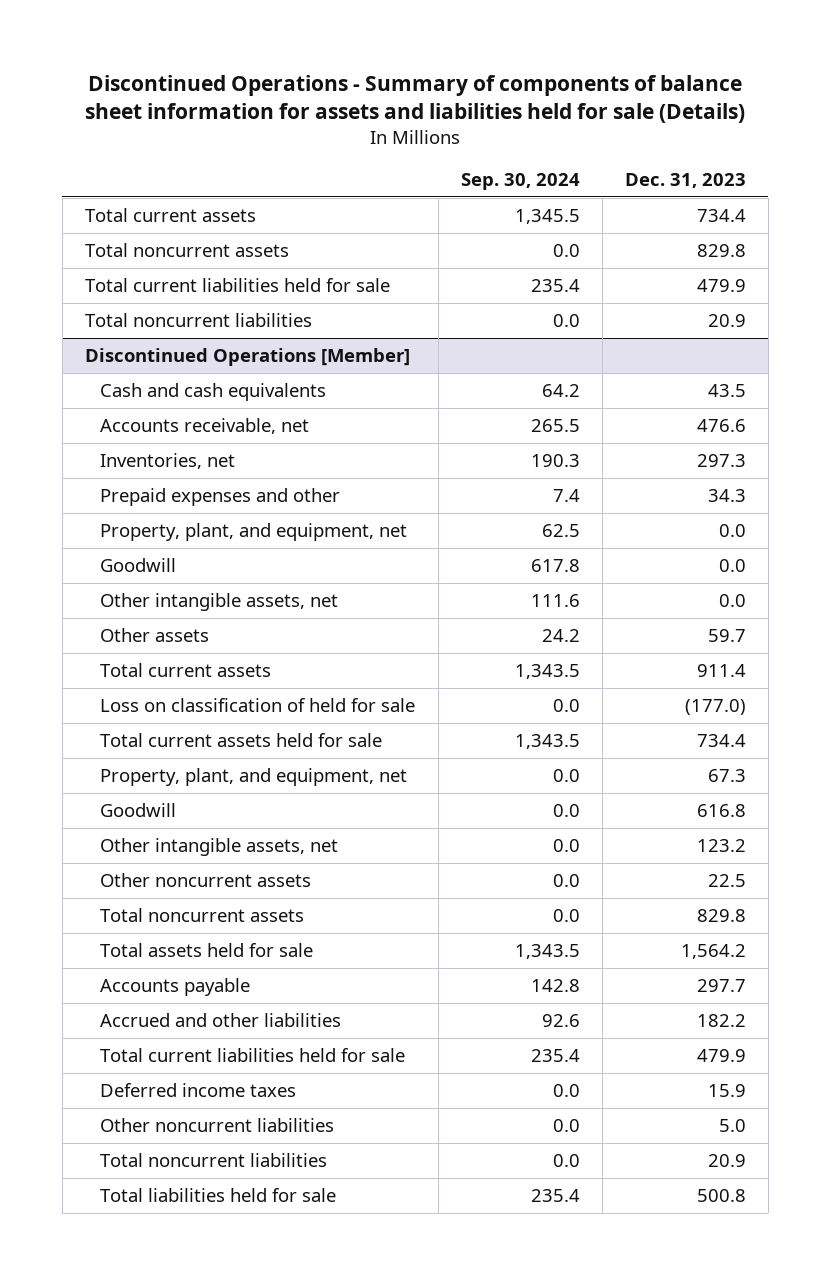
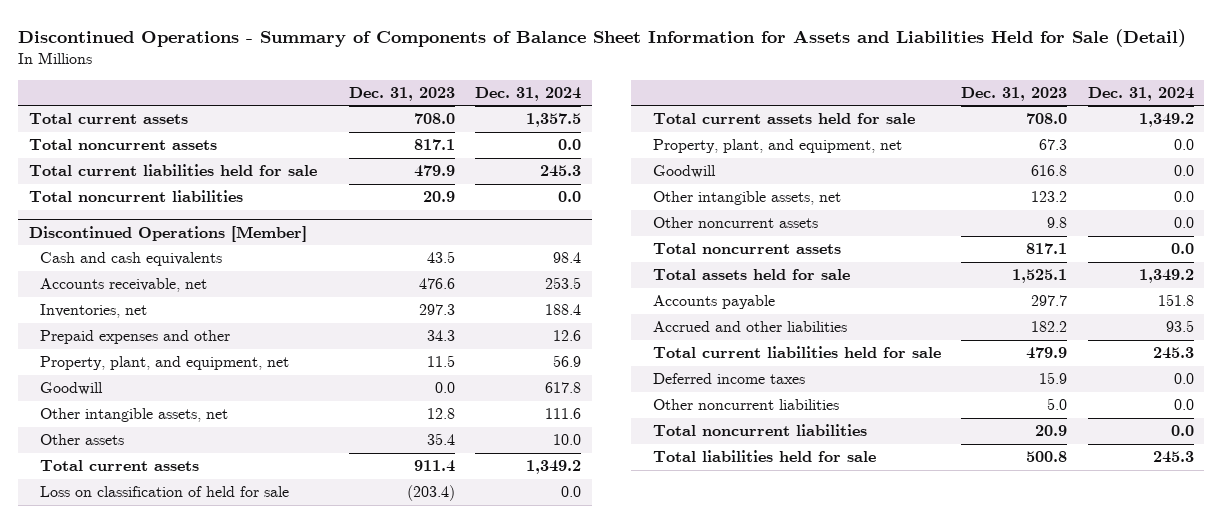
[85,74,746,124] Discontinued Operations - Summary of components of balance sheet information for assets and liabilities held for sale (Details) -> [18,28,1187,47] Discontinued Operations - Summary of Components of Balance Sheet Information for Assets and Liabilities Held for Sale (Detail)
[460,173,580,191] Sep. 30, 2024 -> none
none -> [475,86,582,101] Dec. 31, 2024
[696,208,746,222] 734.4 -> [413,113,455,125] 708.0
[696,243,746,257] 829.8 -> [413,139,455,151] 817.1
[718,523,746,537] 0.0 -> [426,355,455,368] 11.5
[718,593,746,607] 0.0 -> [426,408,455,420] 12.8
[707,628,746,642] 59.7 -> [426,433,455,446] 35.4
[684,698,746,715] (177.0) -> [406,485,455,502] (203.4)
[696,733,746,747] 734.4 -> [1026,113,1068,125] 708.0
[707,873,746,887] 22.5 -> [1047,217,1068,229] 9.8
[696,908,746,922] 829.8 -> [1026,243,1068,255] 817.1
[680,943,746,959] 1,564.2 -> [1012,269,1068,284] 1,525.1

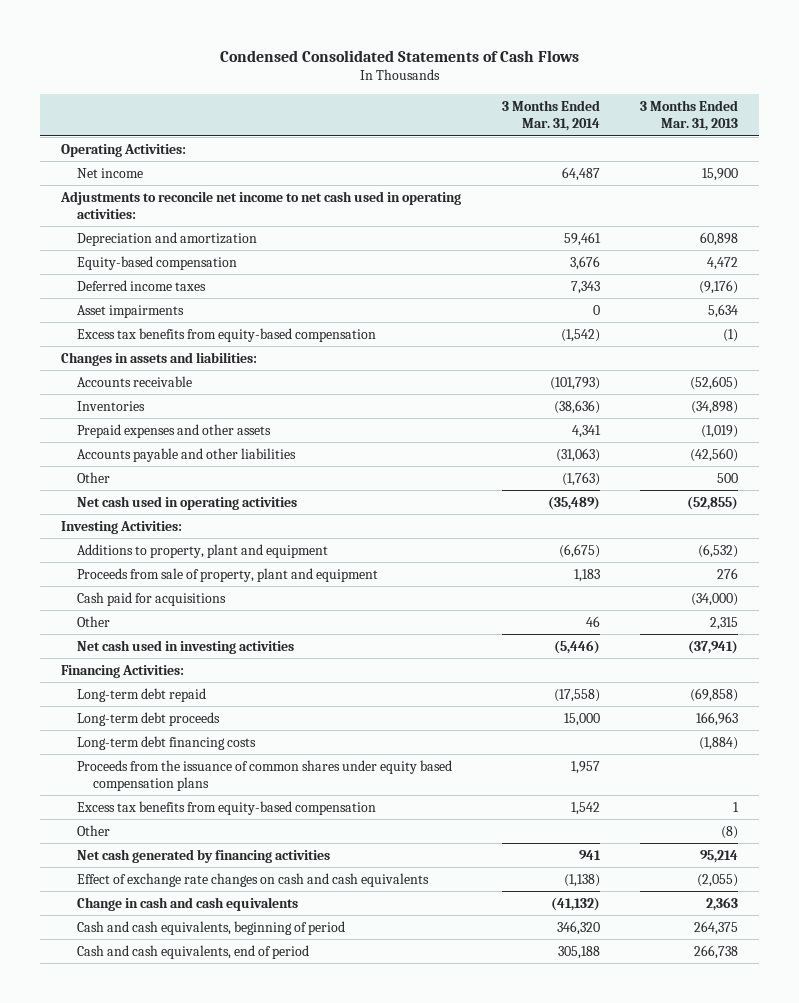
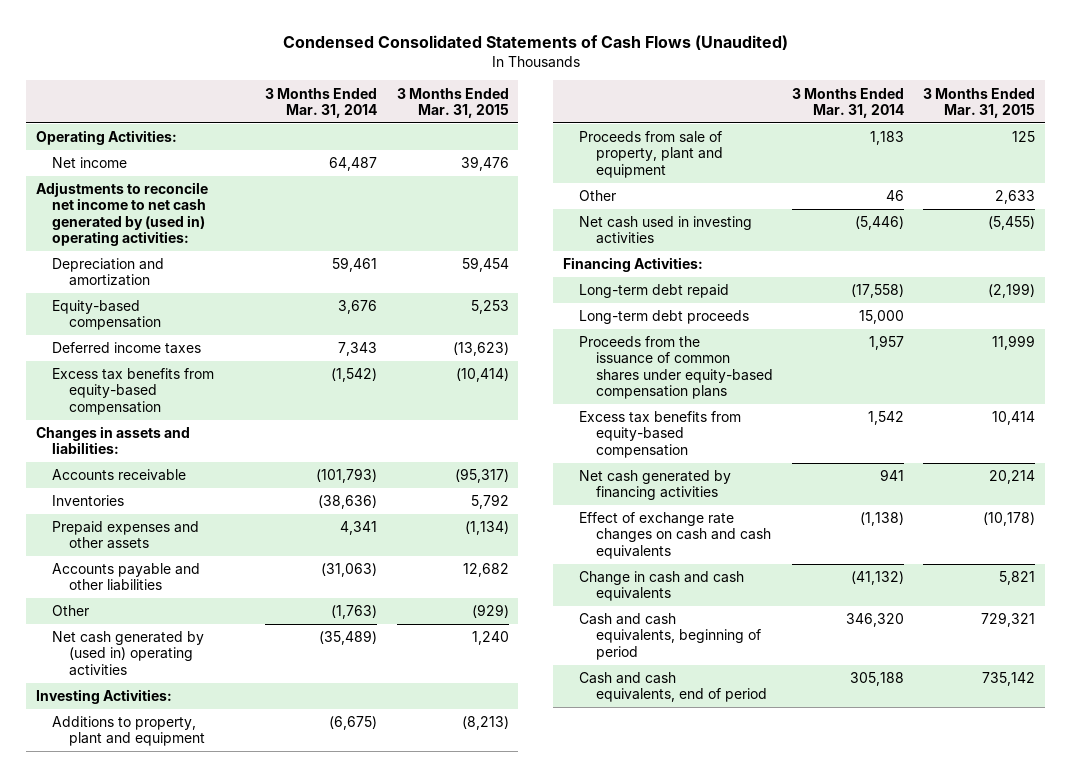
[219,49,579,62] Condensed Consolidated Statements of Cash Flows -> [282,34,788,50] Condensed Consolidated Statements of Cash Flows (Unaudited)
[640,99,739,132] 3 Months Ended Mar. 31, 2013 -> none
none -> [396,87,509,118] 3 Months Ended Mar. 31, 2015
[59,190,461,220] Adjustments to reconcile net income to net cash used in operating activities: -> [35,182,208,246] Adjustments to reconcile net income to net cash generated by (used in) operating activities:
[76,304,184,318] Asset impairments -> none
[76,495,297,510] Net cash used in operating activities -> [52,631,205,676] Net cash generated by (used in) operating activities
[76,591,226,606] Cash paid for acquisitions -> none
[76,735,256,750] Long-term debt financing costs -> none
[76,759,452,792] Proceeds from the issuance of common shares under equity based compensation plans -> [579,336,773,399] Proceeds from the issuance of common shares under equity-based compensation plans
[76,824,110,836] Other -> none

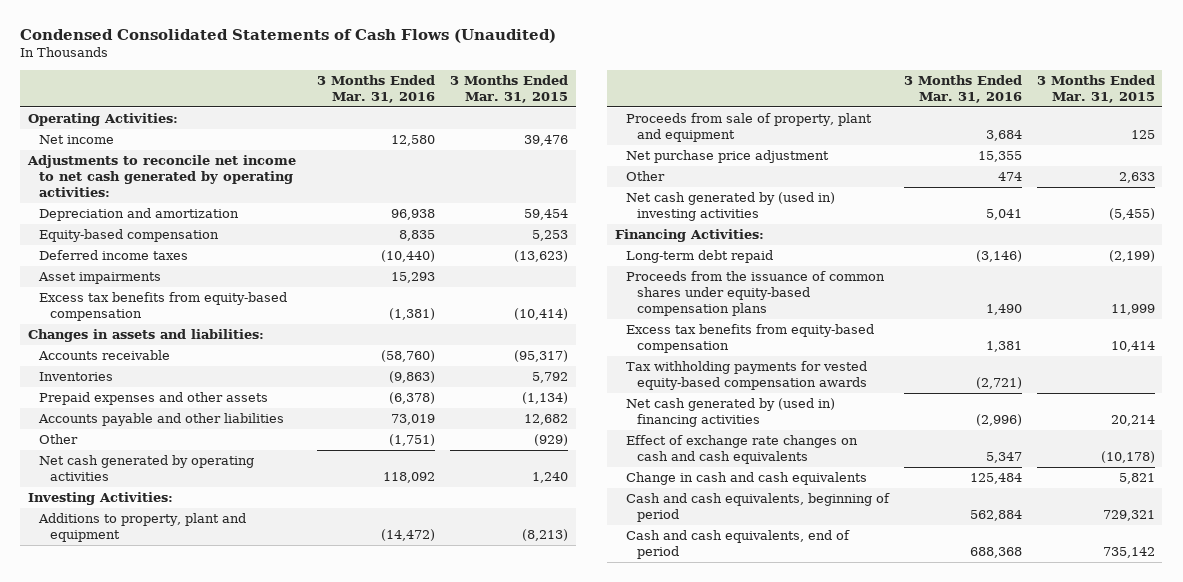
[265,87,378,118] 3 Months Ended Mar. 31, 2014 -> none
none -> [317,75,436,103] 3 Months Ended Mar. 31, 2016
[35,182,208,246] Adjustments to reconcile net income to net cash generated by (used in) operating activities: -> [26,155,296,197] Adjustments to reconcile net income to net cash generated by operating activities:
none -> [38,272,162,285] Asset impairments
[52,631,205,676] Net cash generated by (used in) operating activities -> [39,455,255,482] Net cash generated by operating activities
none -> [625,150,829,164] Net purchase price adjustment
[579,216,753,245] Net cash used in investing activities -> [625,192,835,222] Net cash generated by (used in) investing activities
[579,310,750,325] Long-term debt proceeds -> none
none -> [625,361,867,391] Tax withholding payments for vested equity-based compensation awards
[579,470,732,501] Net cash generated by financing activities -> [625,398,835,428] Net cash generated by (used in) financing activities

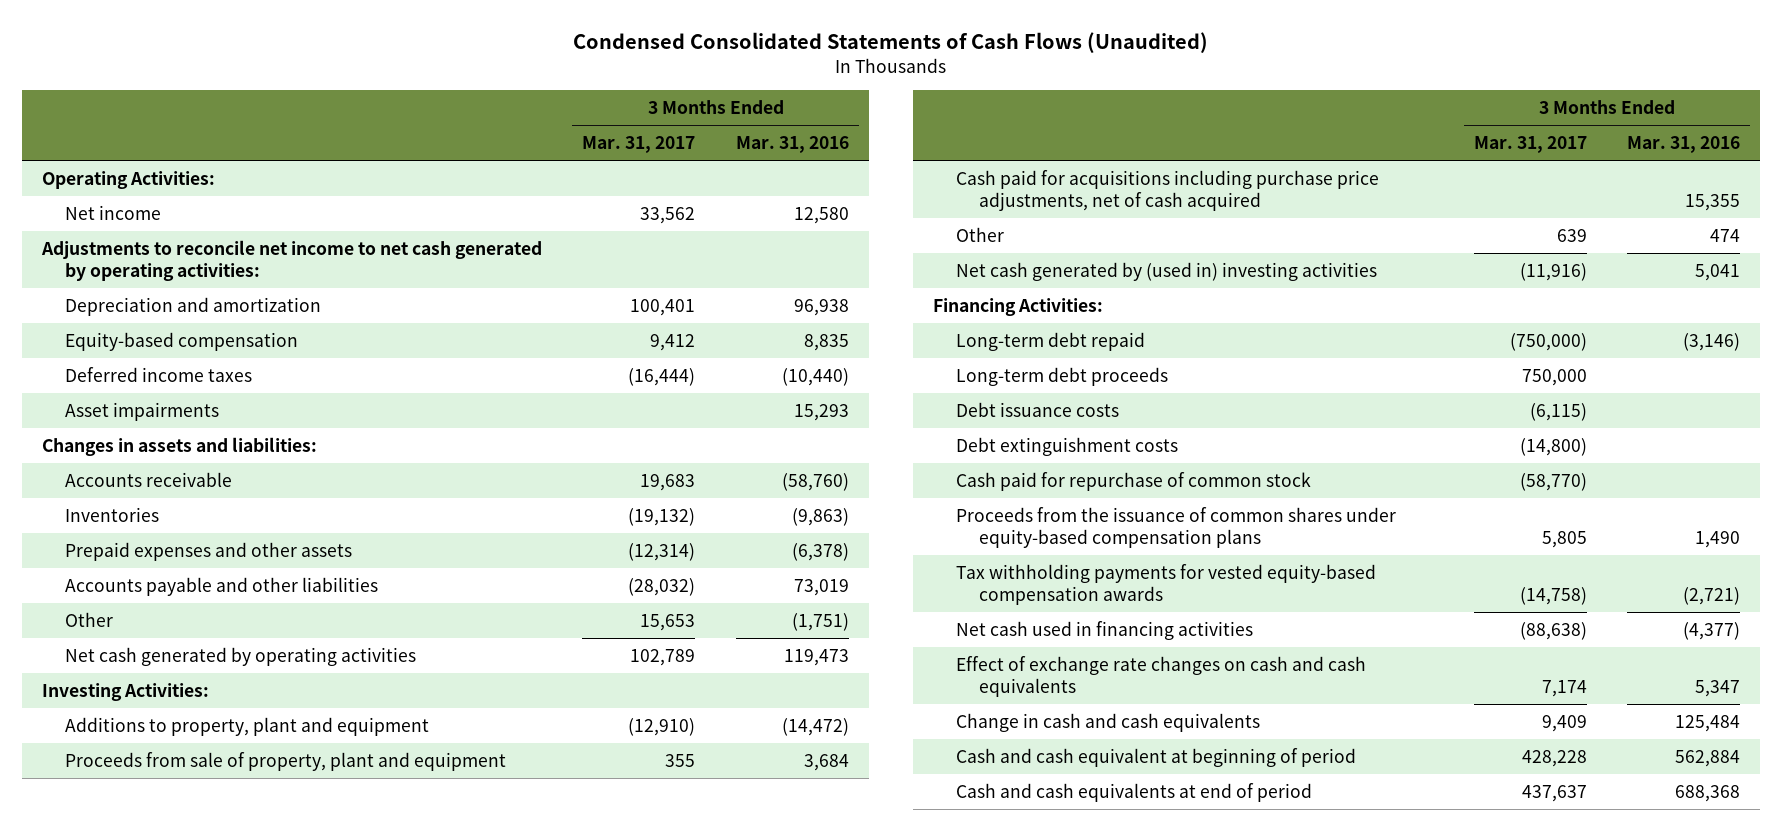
[450,75,569,103] 3 Months Ended Mar. 31, 2015 -> none
none -> [582,135,696,153] Mar. 31, 2017
[39,292,288,322] Excess tax benefits from equity-based compensation -> none
[383,472,436,484] 118,092 -> [783,648,849,666] 119,473
[625,150,829,164] Net purchase price adjustment -> [955,169,1379,211] Cash paid for acquisitions including purchase price adjustments, net of cash acquired
none -> [955,366,1168,386] Long-term debt proceeds
none -> [955,401,1119,417] Debt issuance costs
none -> [955,436,1178,456] Debt extinguishment costs
none -> [955,471,1311,491] Cash paid for repurchase of common stock
[625,324,874,354] Excess tax benefits from equity-based compensation -> none
[625,398,835,428] Net cash generated by (used in) financing activities -> [955,620,1253,640] Net cash used in financing activities
[975,414,1022,427] (2,996) -> [1683,621,1741,640] (4,377)
[625,493,890,523] Cash and cash equivalents, beginning of period -> [955,747,1356,767] Cash and cash equivalent at beginning of period
[625,530,850,560] Cash and cash equivalents, end of period -> [955,782,1312,802] Cash and cash equivalents at end of period

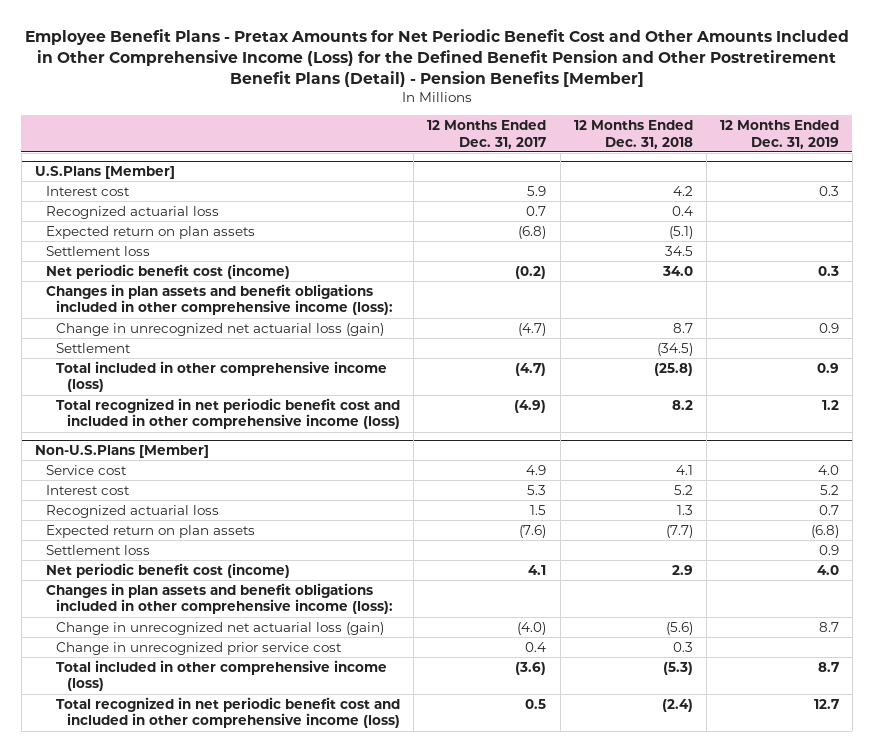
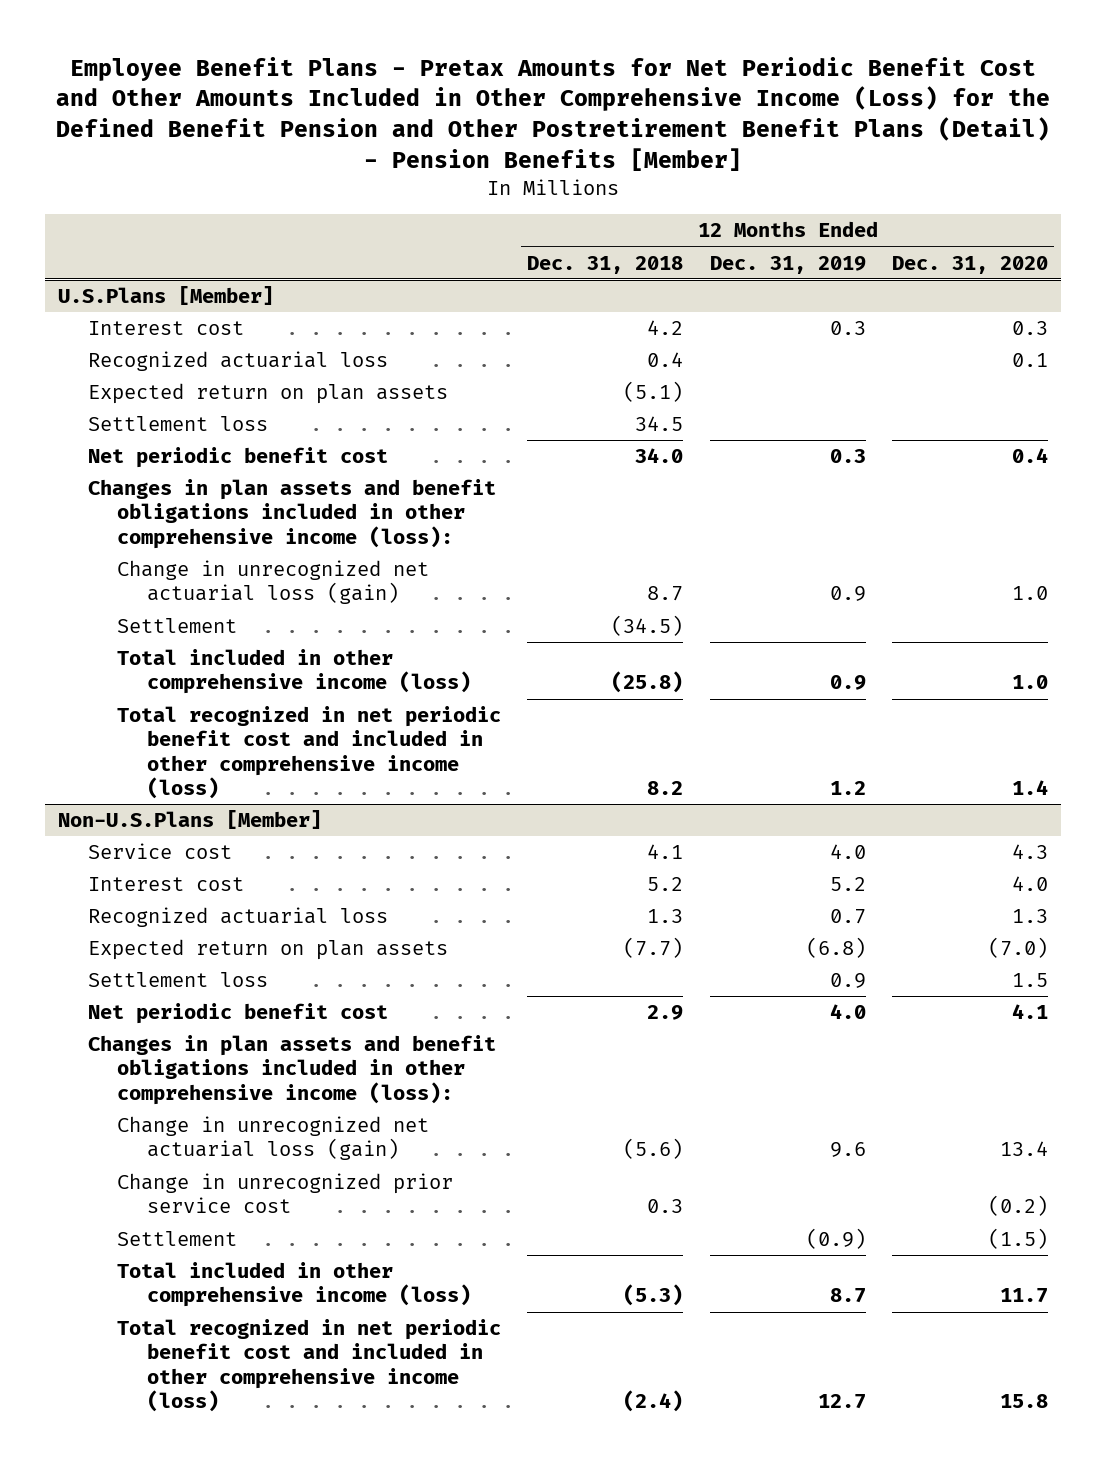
[427,119,547,149] 12 Months Ended Dec. 31, 2017 -> none
none -> [891,255,1048,274] Dec. 31, 2020
[45,263,290,279] Net periodic benefit cost (income) -> [87,447,388,469] Net periodic benefit cost
[45,562,290,578] Net periodic benefit cost (income) -> [87,1003,388,1025] Net periodic benefit cost
[818,621,839,632] 8.7 -> [829,1142,866,1158] 9.6
none -> [117,1231,238,1247] Settlement

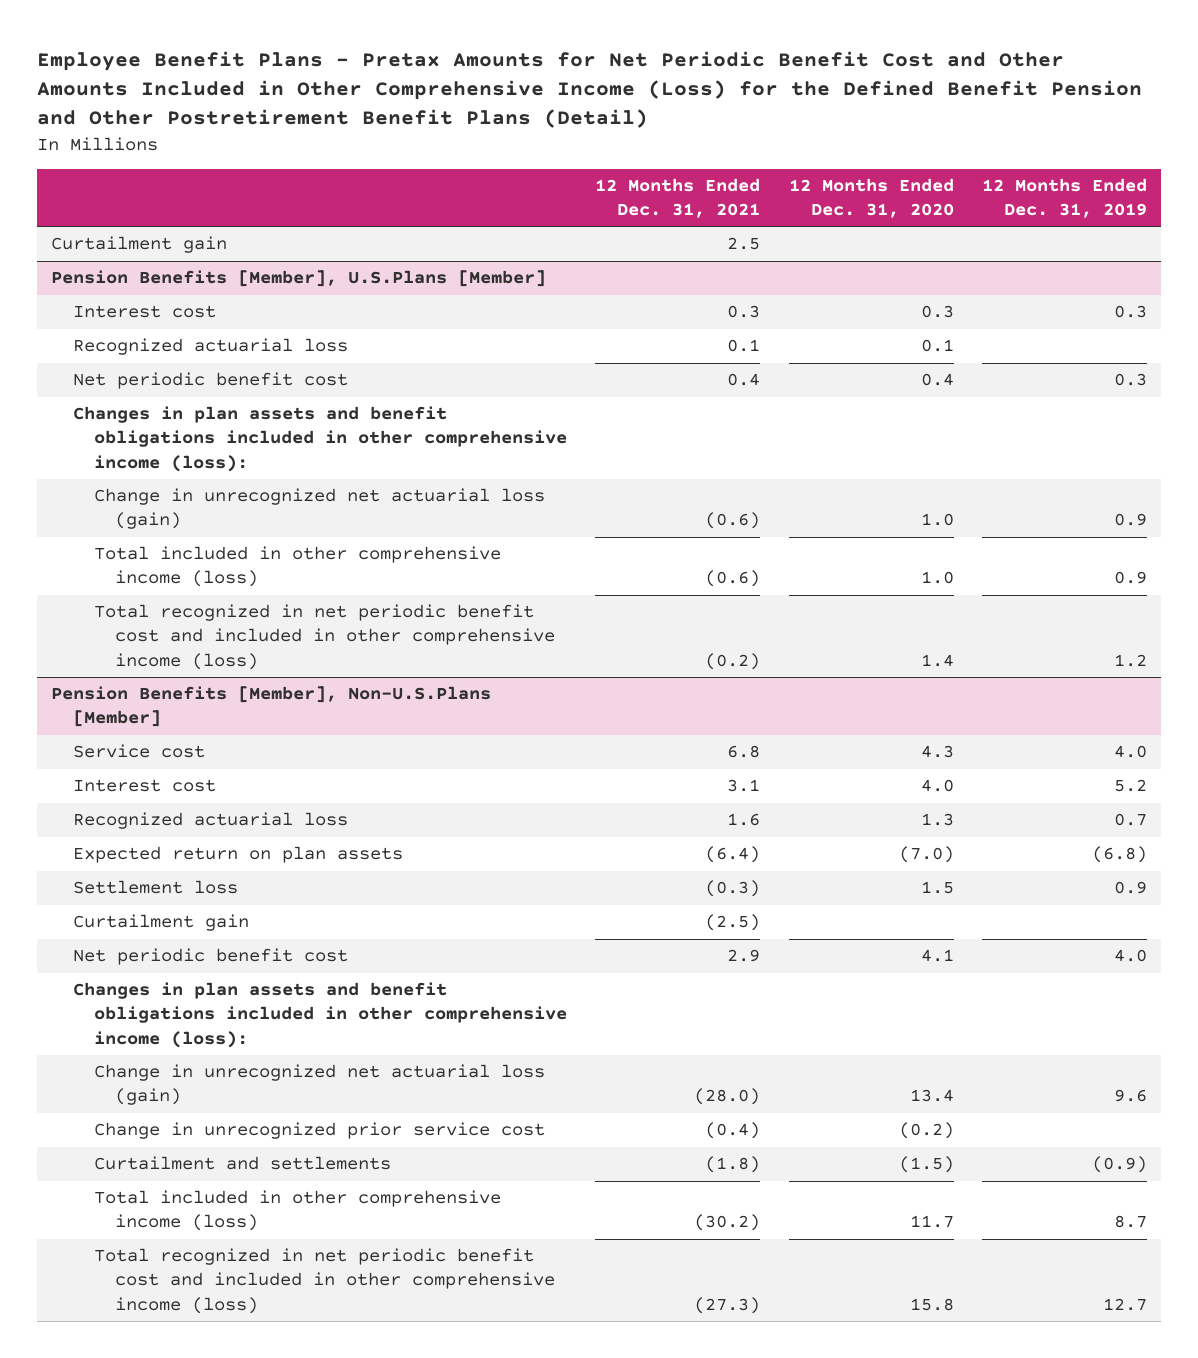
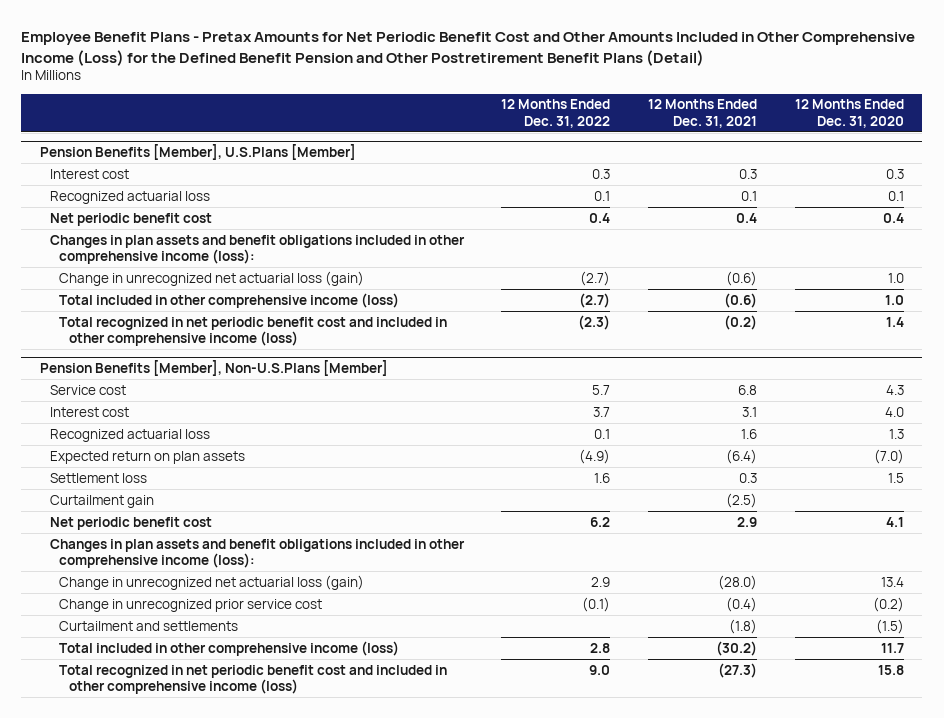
[982,177,1148,219] 12 Months Ended Dec. 31, 2019 -> none
none -> [501,99,611,128] 12 Months Ended Dec. 31, 2022
[51,236,228,254] Curtailment gain -> none
[705,880,761,898] (0.3) -> [738,472,757,483] 0.3

